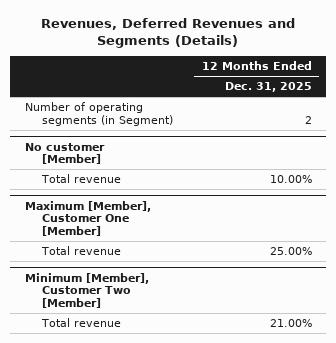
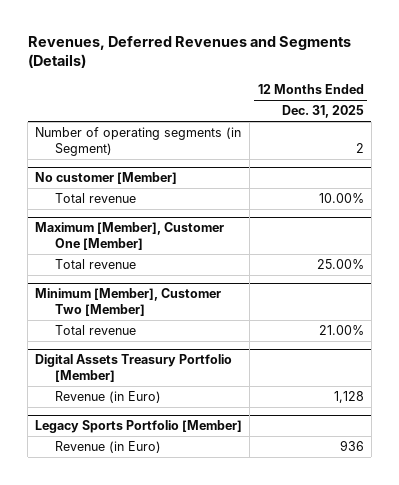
none -> [35,354,233,383] Digital Assets Treasury Portfolio [Member]
none -> [54,391,161,404] Revenue (in Euro)
none -> [35,420,243,434] Legacy Sports Portfolio [Member]
none -> [54,441,161,454] Revenue (in Euro)

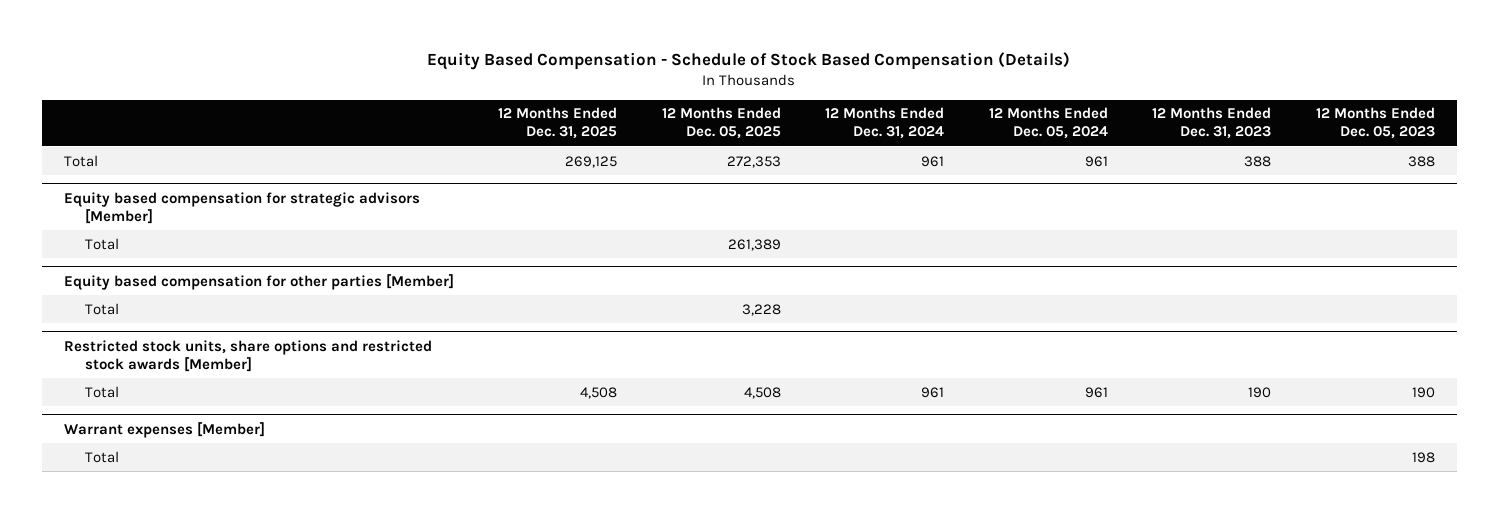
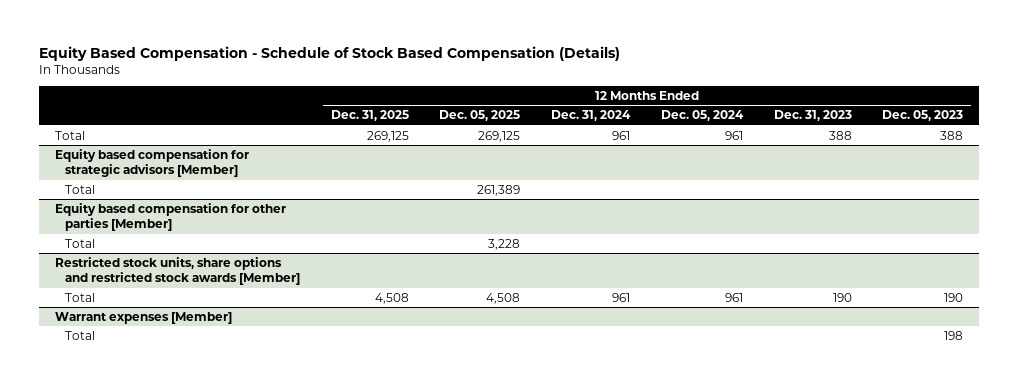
[726,155,781,168] 272,353 -> [478,130,521,142] 269,125

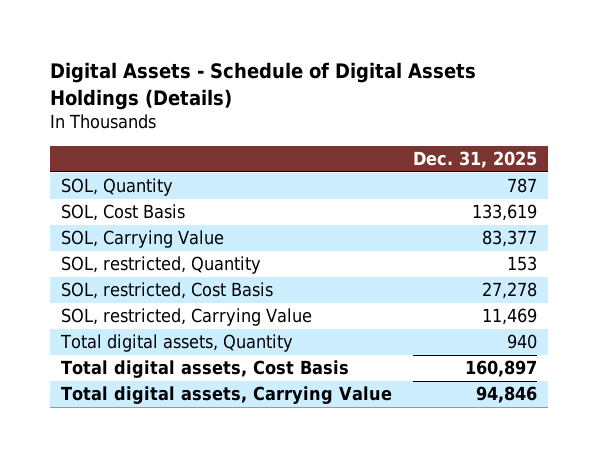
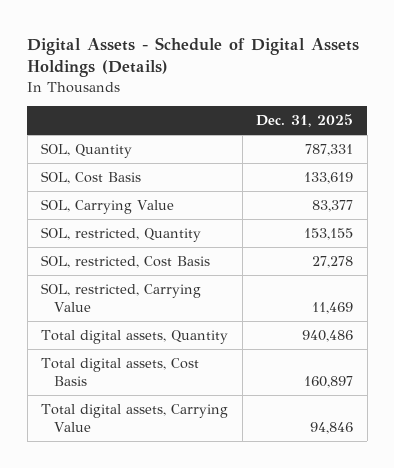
[507,178,538,194] 787 -> [305,144,354,157] 787,331
[507,256,538,272] 153 -> [304,228,354,241] 153,155
[507,334,538,350] 940 -> [302,330,354,343] 940,486

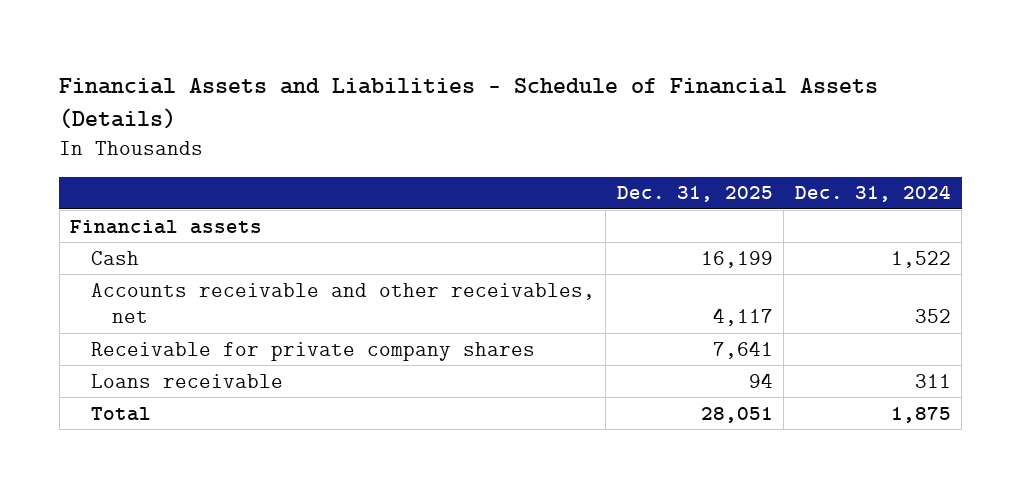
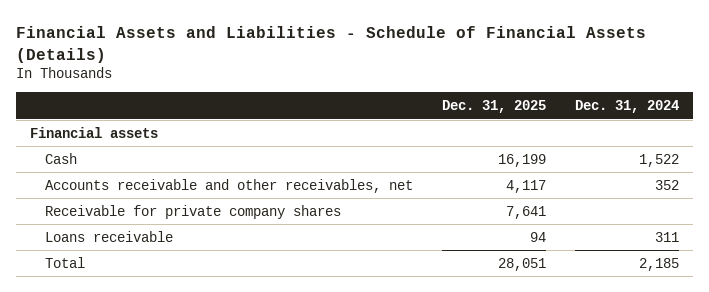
[890,406,951,423] 1,875 -> [639,257,680,271] 2,185

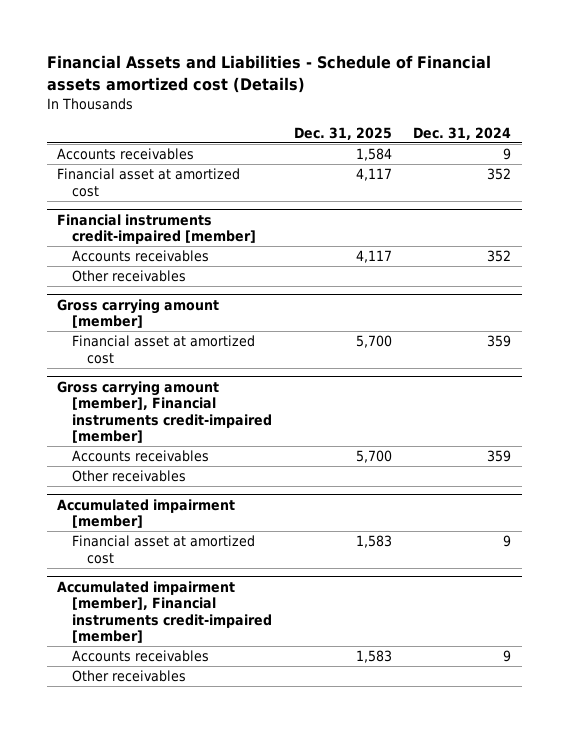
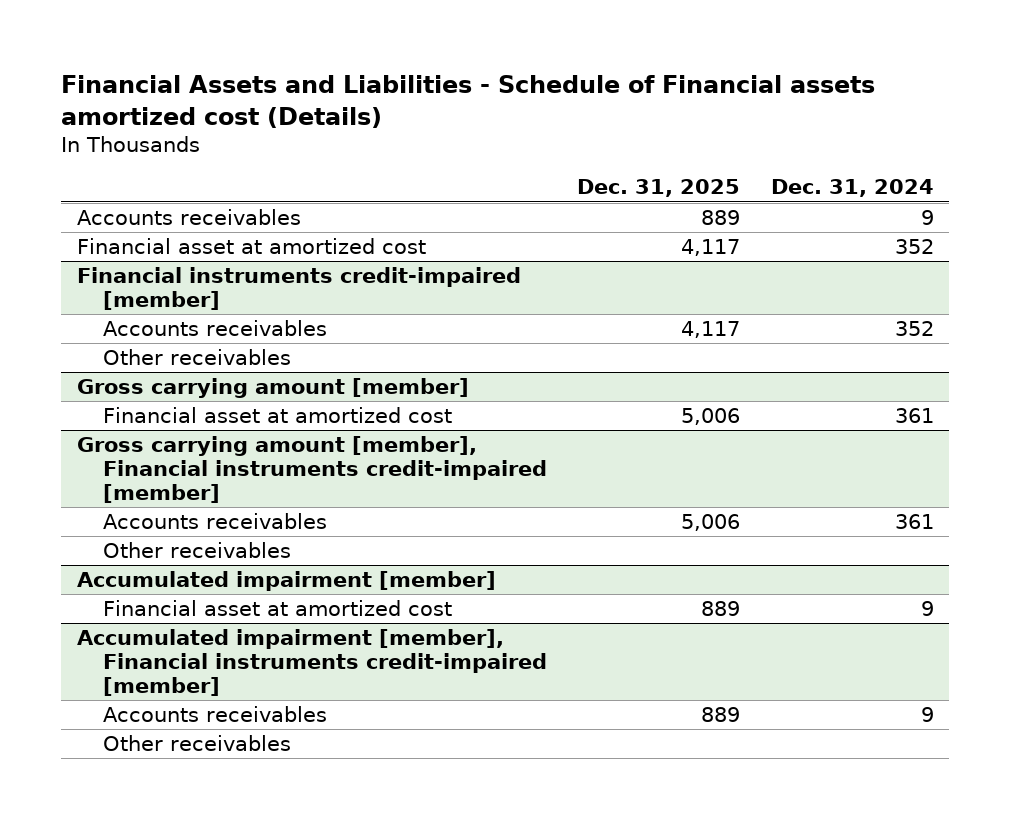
[355,148,392,162] 1,584 -> [701,210,741,226] 889
[355,335,392,349] 5,700 -> [681,408,741,426] 5,006
[487,335,512,348] 359 -> [895,408,935,424] 361
[355,450,392,464] 5,700 -> [681,514,741,532] 5,006
[487,450,512,463] 359 -> [895,514,935,530] 361
[355,535,392,549] 1,583 -> [701,601,741,617] 889
[355,650,392,664] 1,583 -> [701,707,741,723] 889

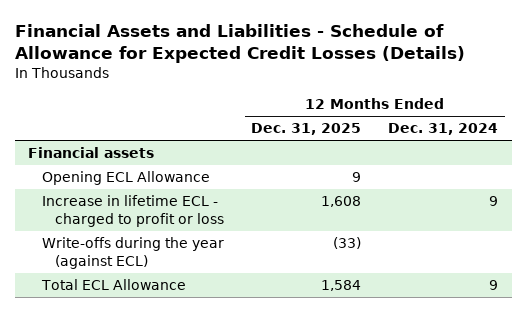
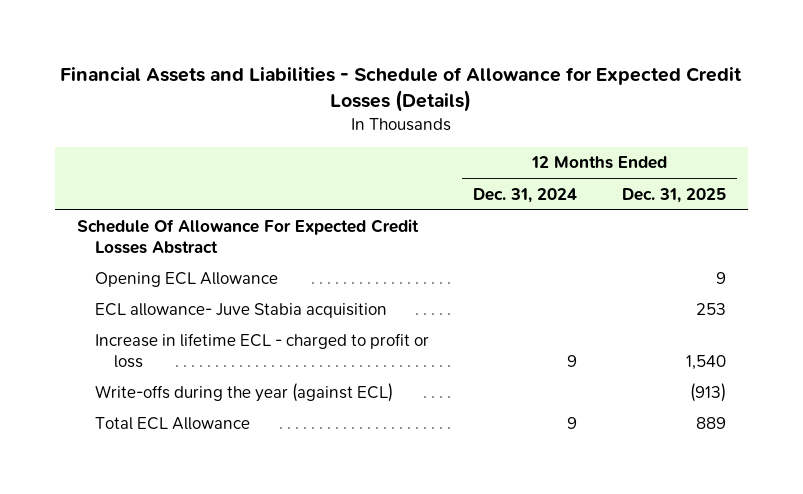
[28,147,155,159] Financial assets -> none
none -> [76,219,419,255] Schedule Of Allowance For Expected Credit Losses Abstract
none -> [95,303,388,319] ECL allowance- Juve Stabia acquisition
[321,196,362,208] 1,608 -> [685,355,726,371] 1,540
[333,237,362,250] (33) -> [689,383,726,403] (913)
[321,280,362,292] 1,584 -> [695,417,726,430] 889

